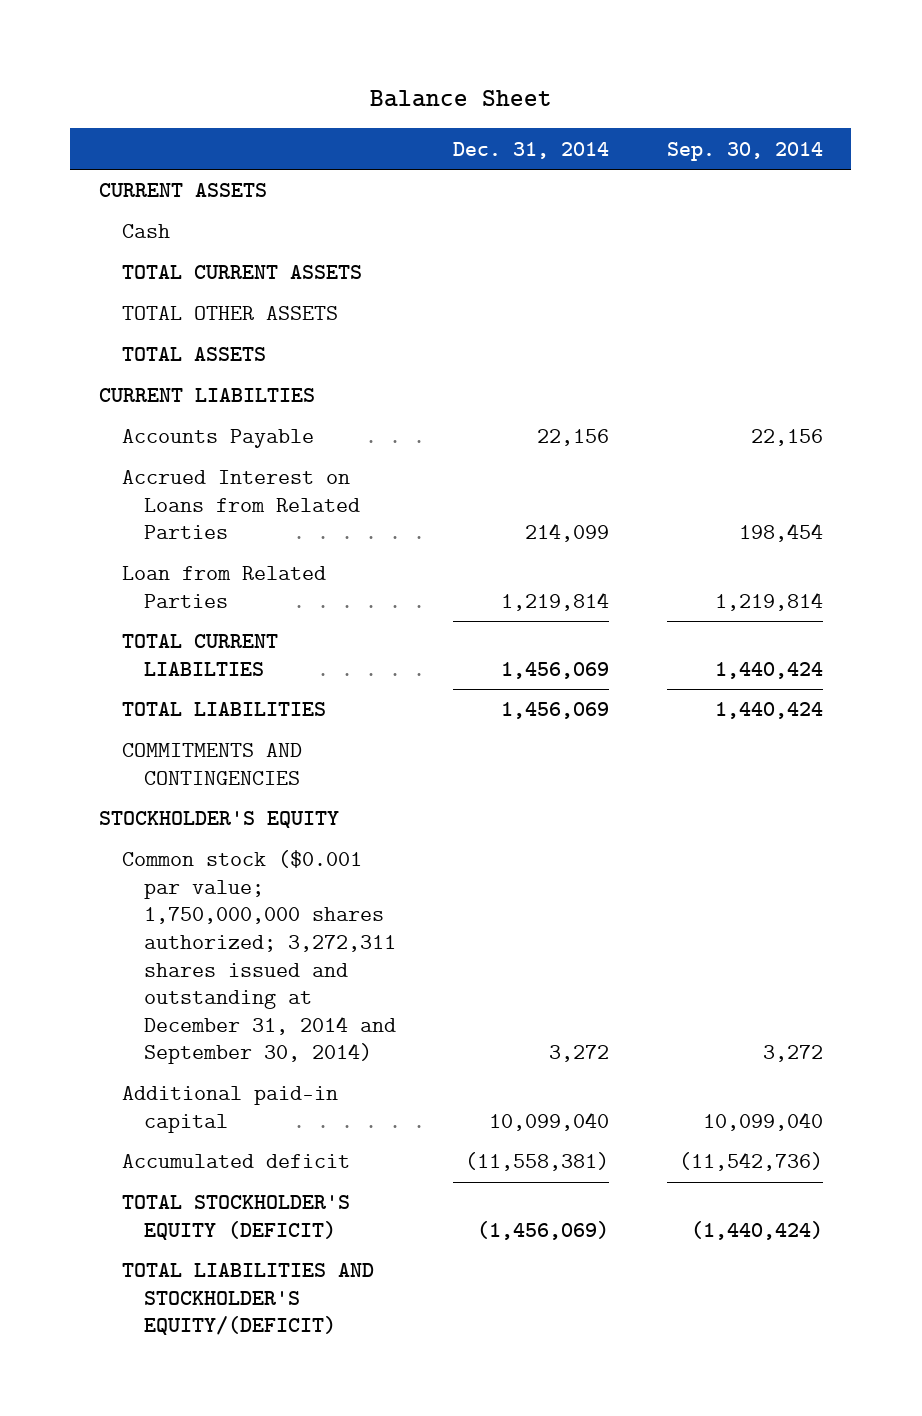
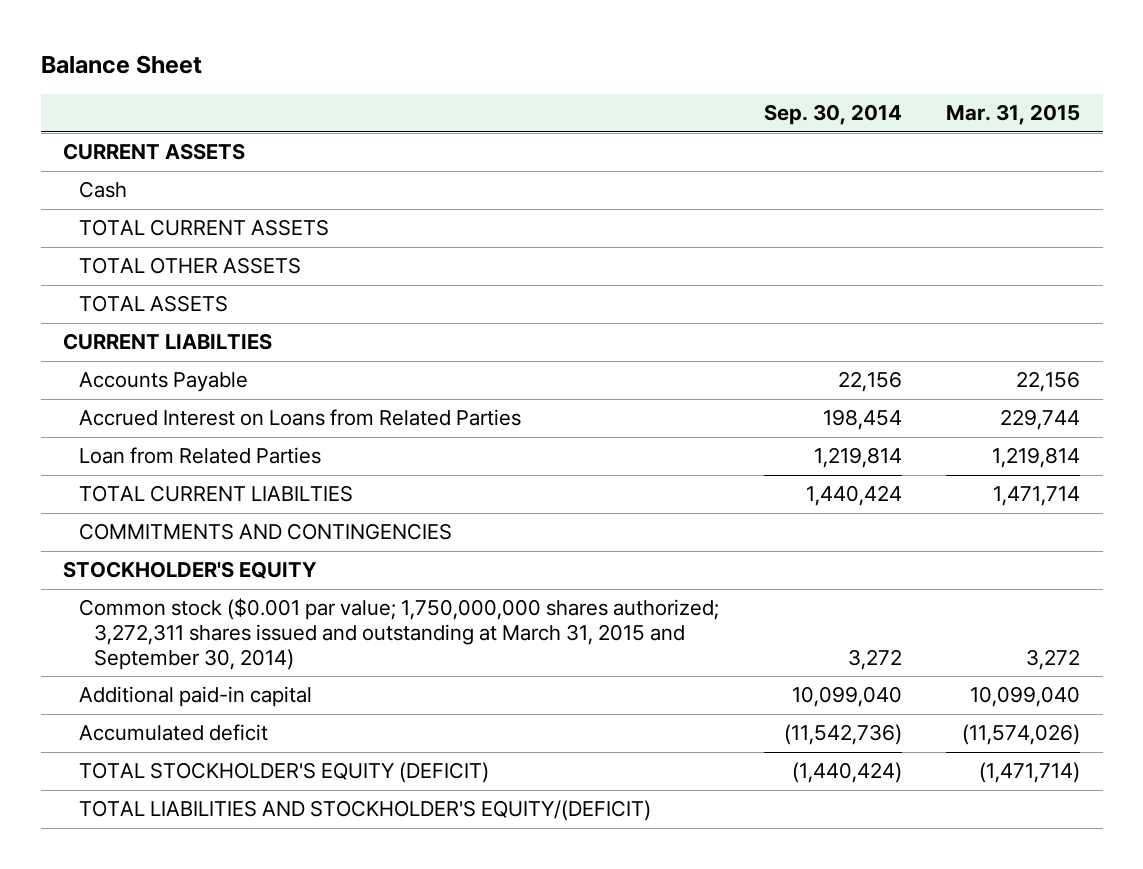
[453,141,610,159] Dec. 31, 2014 -> none
none -> [946,104,1081,126] Mar. 31, 2015
[121,702,326,717] TOTAL LIABILITIES -> none
[121,850,397,1065] Common stock ($0.001 par value; 1,750,000,000 shares authorized; 3,272,311 shares issued and outstanding at December 31, 2014 and September 30, 2014) -> [78,598,719,670] Common stock ($0.001 par value; 1,750,000,000 shares authorized; 3,272,311 shares issued and outstanding at March 31, 2015 and September 30, 2014)

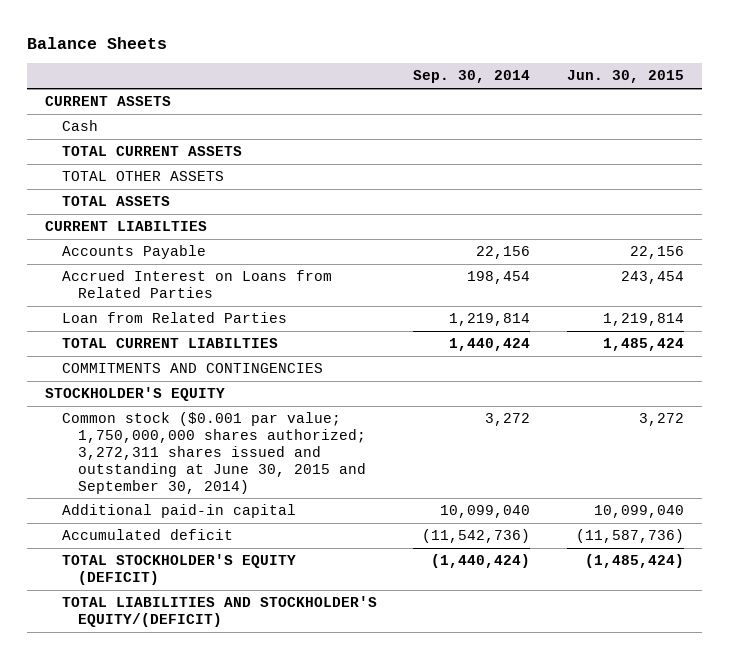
[40,55,202,75] Balance Sheet -> [26,36,167,49] Balance Sheets
[946,104,1081,126] Mar. 31, 2015 -> none
none -> [566,70,684,84] Jun. 30, 2015
[78,598,719,670] Common stock ($0.001 par value; 1,750,000,000 shares authorized; 3,272,311 shares issued and outstanding at March 31, 2015 and September 30, 2014) -> [61,412,367,494] Common stock ($0.001 par value; 1,750,000,000 shares authorized; 3,272,311 shares issued and outstanding at June 30, 2015 and September 30, 2014)

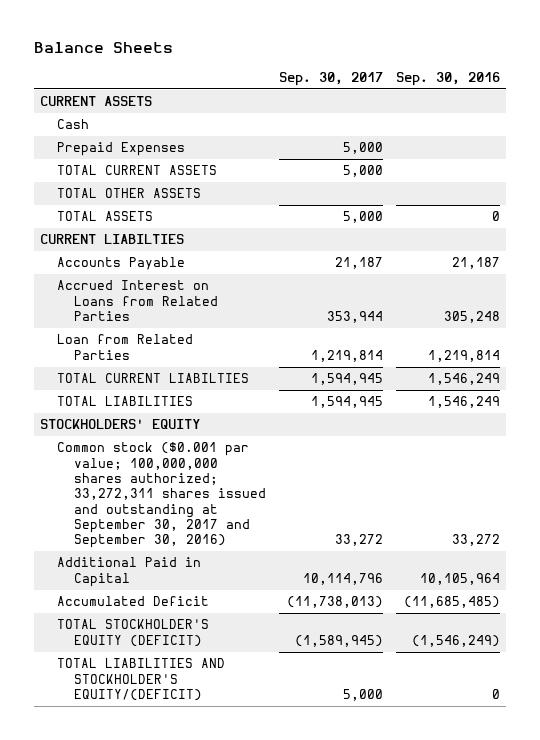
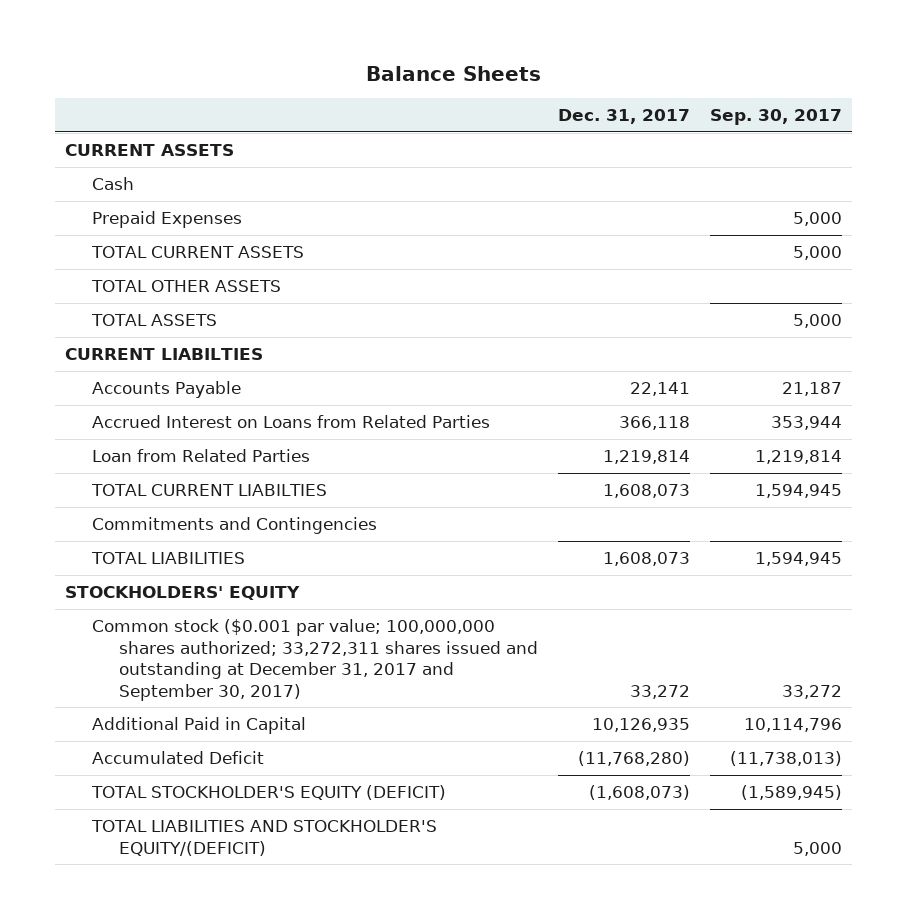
[395,71,500,86] Sep. 30, 2016 -> none
none -> [557,109,690,125] Dec. 31, 2017
none -> [91,516,377,534] Commitments and Contingencies
[57,442,266,549] Common stock ($0.001 par value; 100,000,000 shares authorized; 33,272,311 shares issued and outstanding at September 30, 2017 and September 30, 2016) -> [91,618,538,701] Common stock ($0.001 par value; 100,000,000 shares authorized; 33,272,311 shares issued and outstanding at December 31, 2017 and September 30, 2017)

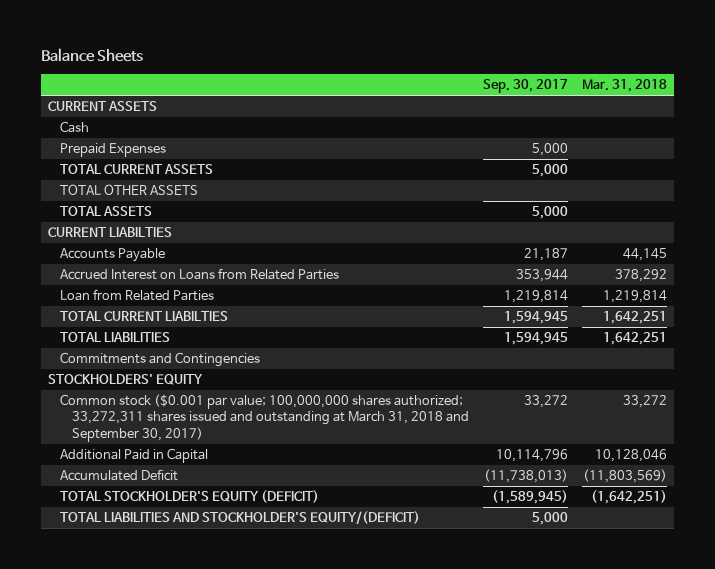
[557,109,690,125] Dec. 31, 2017 -> none
none -> [581,79,667,93] Mar. 31, 2018
[91,516,377,534] Commitments and Contingencies -> [60,352,261,368] Commitments and Contingencies
[91,618,538,701] Common stock ($0.001 par value; 100,000,000 shares authorized; 33,272,311 shares issued and outstanding at December 31, 2017 and September 30, 2017) -> [60,394,469,442] Common stock ($0.001 par value; 100,000,000 shares authorized; 33,272,311 shares issued and outstanding at March 31, 2018 and September 30, 2017)

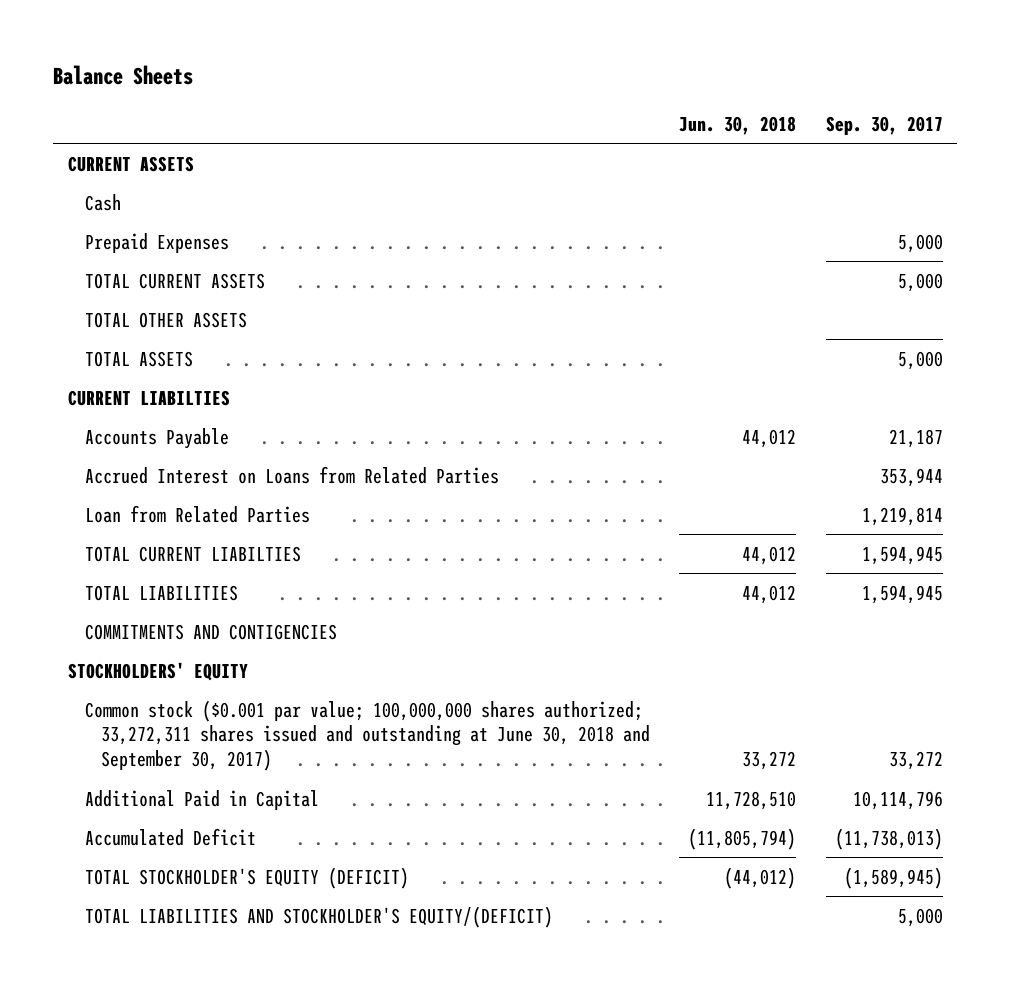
[581,79,667,93] Mar. 31, 2018 -> none
none -> [679,115,797,135] Jun. 30, 2018
[60,352,261,368] Commitments and Contingencies -> [84,623,337,640] COMMITMENTS AND CONTIGENCIES
[60,394,469,442] Common stock ($0.001 par value; 100,000,000 shares authorized; 33,272,311 shares issued and outstanding at March 31, 2018 and September 30, 2017) -> [84,699,651,772] Common stock ($0.001 par value; 100,000,000 shares authorized; 33,272,311 shares issued and outstanding at June 30, 2018 and September 30, 2017)

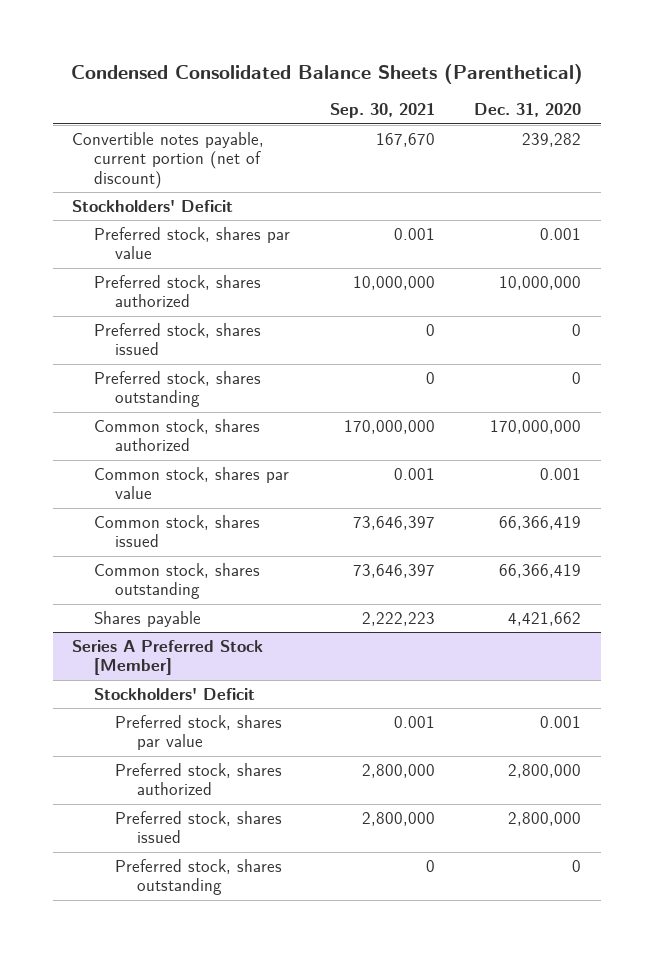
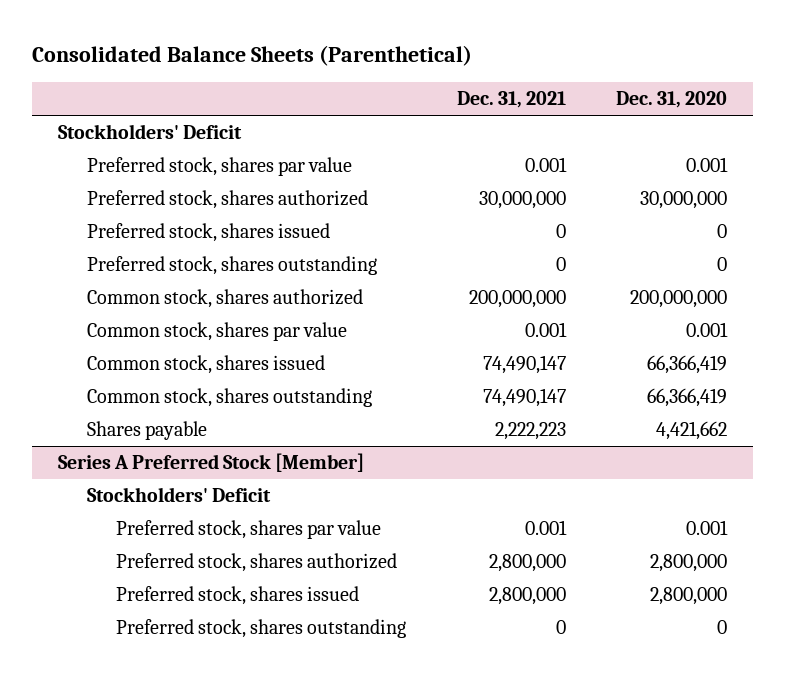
[70,63,583,84] Condensed Consolidated Balance Sheets (Parenthetical) -> [32,45,473,67] Consolidated Balance Sheets (Parenthetical)
[329,103,435,119] Sep. 30, 2021 -> none
none -> [456,90,566,108] Dec. 31, 2021
[72,131,265,190] Convertible notes payable, current portion (net of discount) -> none
[499,275,582,290] 10,000,000 -> [640,191,728,210] 30,000,000
[490,419,582,434] 170,000,000 -> [630,290,728,309] 200,000,000

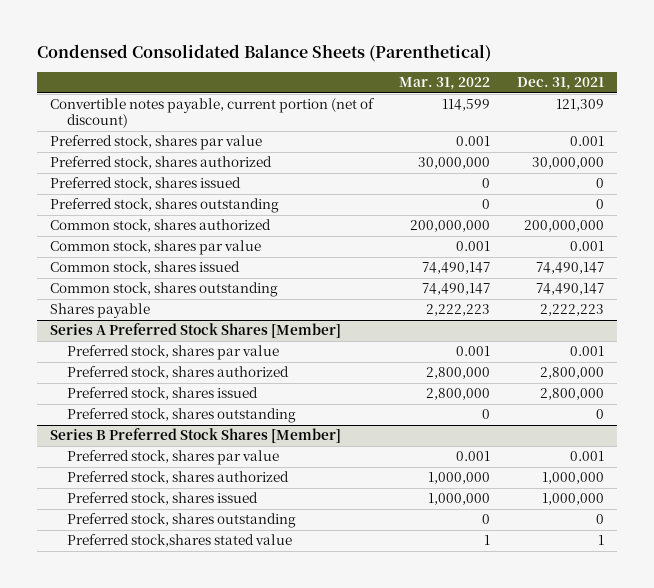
[32,45,473,67] Consolidated Balance Sheets (Parenthetical) -> [37,44,492,63] Condensed Consolidated Balance Sheets (Parenthetical)
[616,90,728,108] Dec. 31, 2020 -> none
none -> [399,77,491,91] Mar. 31, 2022
[57,124,242,140] Stockholders' Deficit -> none
none -> [50,98,376,129] Convertible notes payable, current portion (net of discount)
[86,487,271,503] Stockholders' Deficit -> none
[57,453,364,473] Series A Preferred Stock [Member] -> [50,323,342,339] Series A Preferred Stock Shares [Member]
none -> [50,428,342,444] Series B Preferred Stock Shares [Member]
none -> [66,450,279,466] Preferred stock, shares par value
none -> [66,471,289,485] Preferred stock, shares authorized
none -> [66,492,258,506] Preferred stock, shares issued
none -> [66,513,296,529] Preferred stock, shares outstanding
none -> [66,534,292,548] Preferred stock,shares stated value

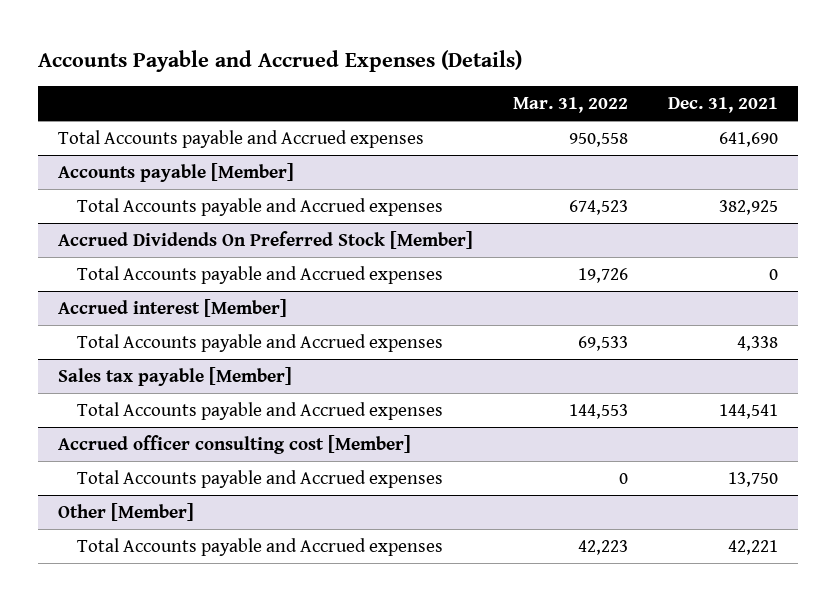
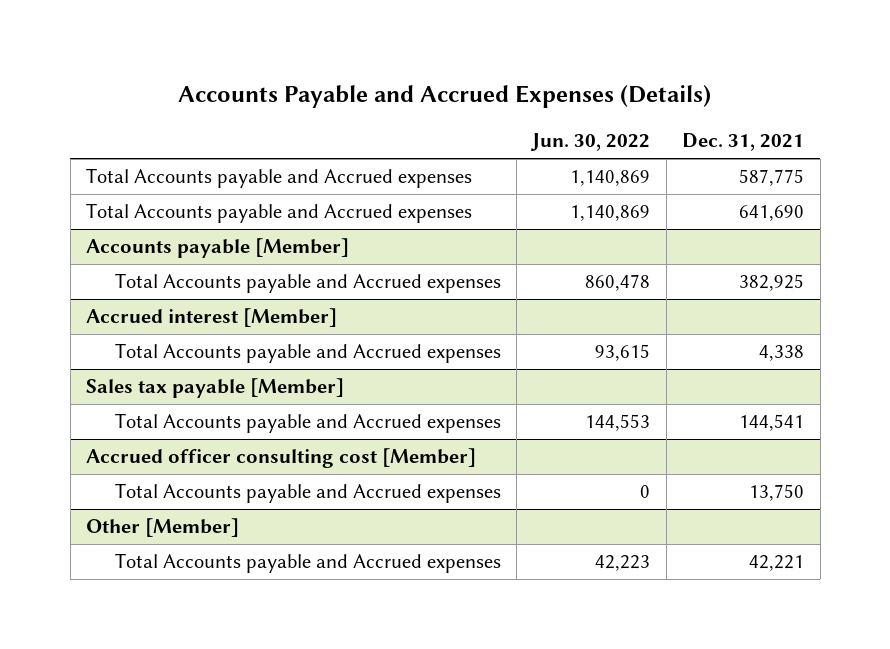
[512,96,628,113] Mar. 31, 2022 -> none
none -> [530,133,651,152] Jun. 30, 2022
none -> [85,168,472,189] Total Accounts payable and Accrued expenses
[57,231,473,250] Accrued Dividends On Preferred Stock [Member] -> none
[77,266,444,285] Total Accounts payable and Accrued expenses -> none

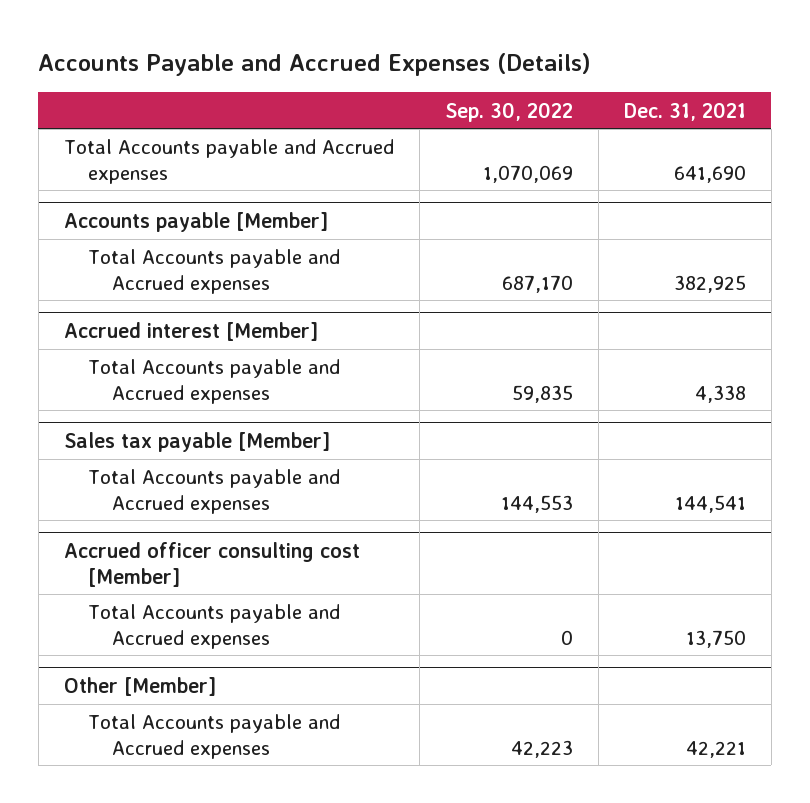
[530,133,651,152] Jun. 30, 2022 -> none
none -> [444,101,573,122] Sep. 30, 2022
[85,168,472,189] Total Accounts payable and Accrued expenses -> none

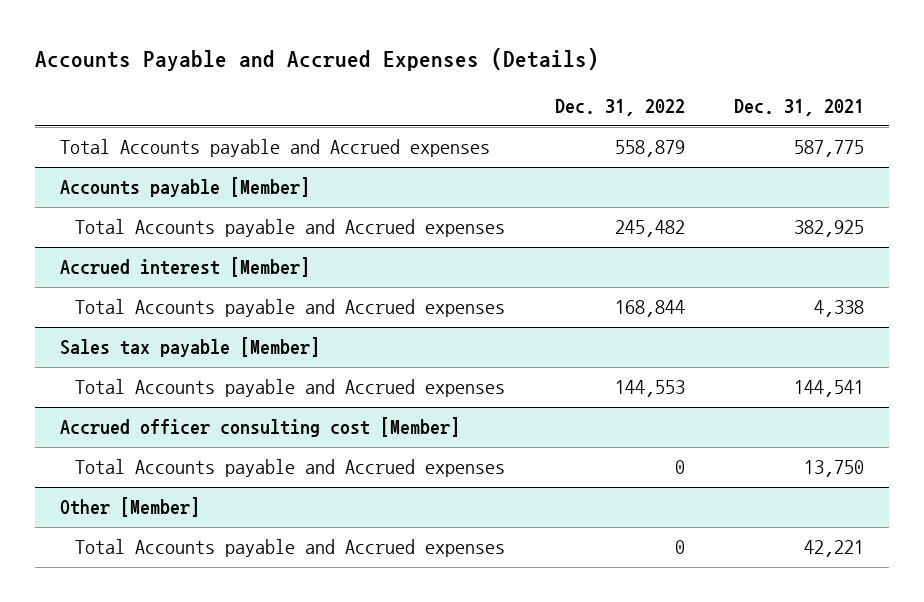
[444,101,573,122] Sep. 30, 2022 -> none
none -> [554,98,685,116] Dec. 31, 2022
[673,164,746,183] 641,690 -> [794,140,865,158] 587,775

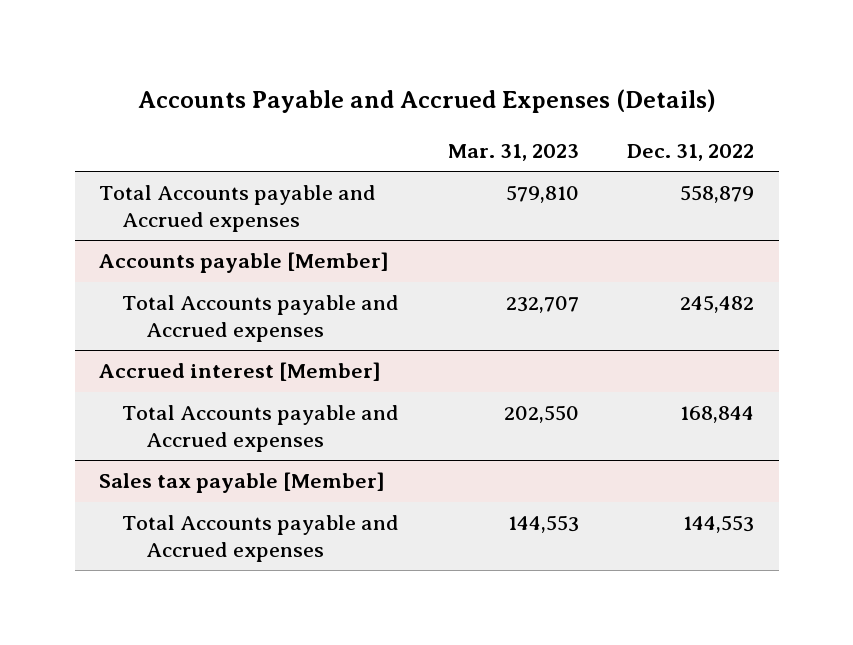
[734,98,865,116] Dec. 31, 2021 -> none
none -> [447,143,579,161] Mar. 31, 2023
[60,417,461,438] Accrued officer consulting cost [Member] -> none
[75,459,506,478] Total Accounts payable and Accrued expenses -> none
[60,497,201,518] Other [Member] -> none
[75,539,506,558] Total Accounts payable and Accrued expenses -> none

